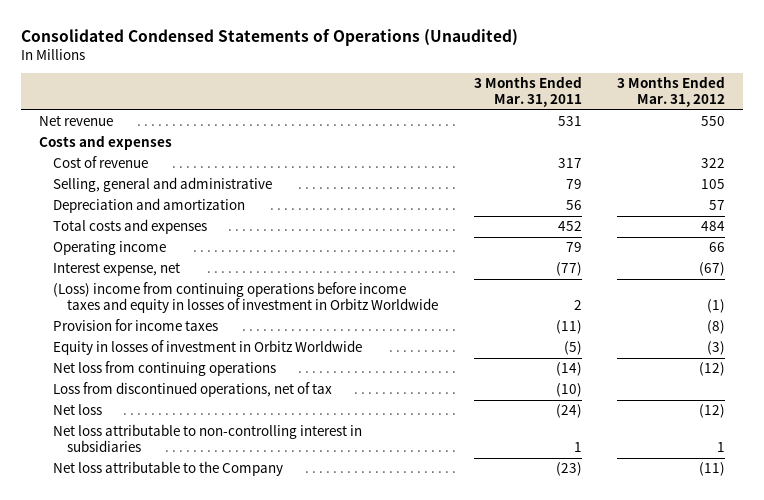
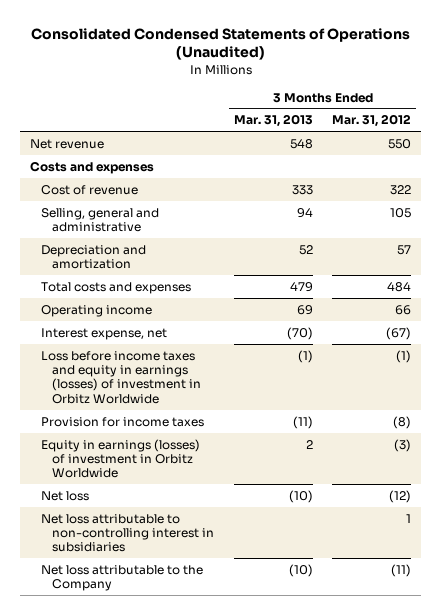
[473,76,582,108] 3 Months Ended Mar. 31, 2011 -> none
none -> [233,114,313,128] Mar. 31, 2013
[53,282,439,314] (Loss) income from continuing operations before income taxes and equity in losses of investment in Orbitz Worldwide -> [40,350,201,404] Loss before income taxes and equity in earnings (losses) of investment in Orbitz Worldwide
[53,361,277,377] Net loss from continuing operations -> none
[53,382,333,398] Loss from discontinued operations, net of tax -> none
[53,340,363,356] Equity in losses of investment in Orbitz Worldwide -> [40,438,200,479] Equity in earnings (losses) of investment in Orbitz Worldwide

